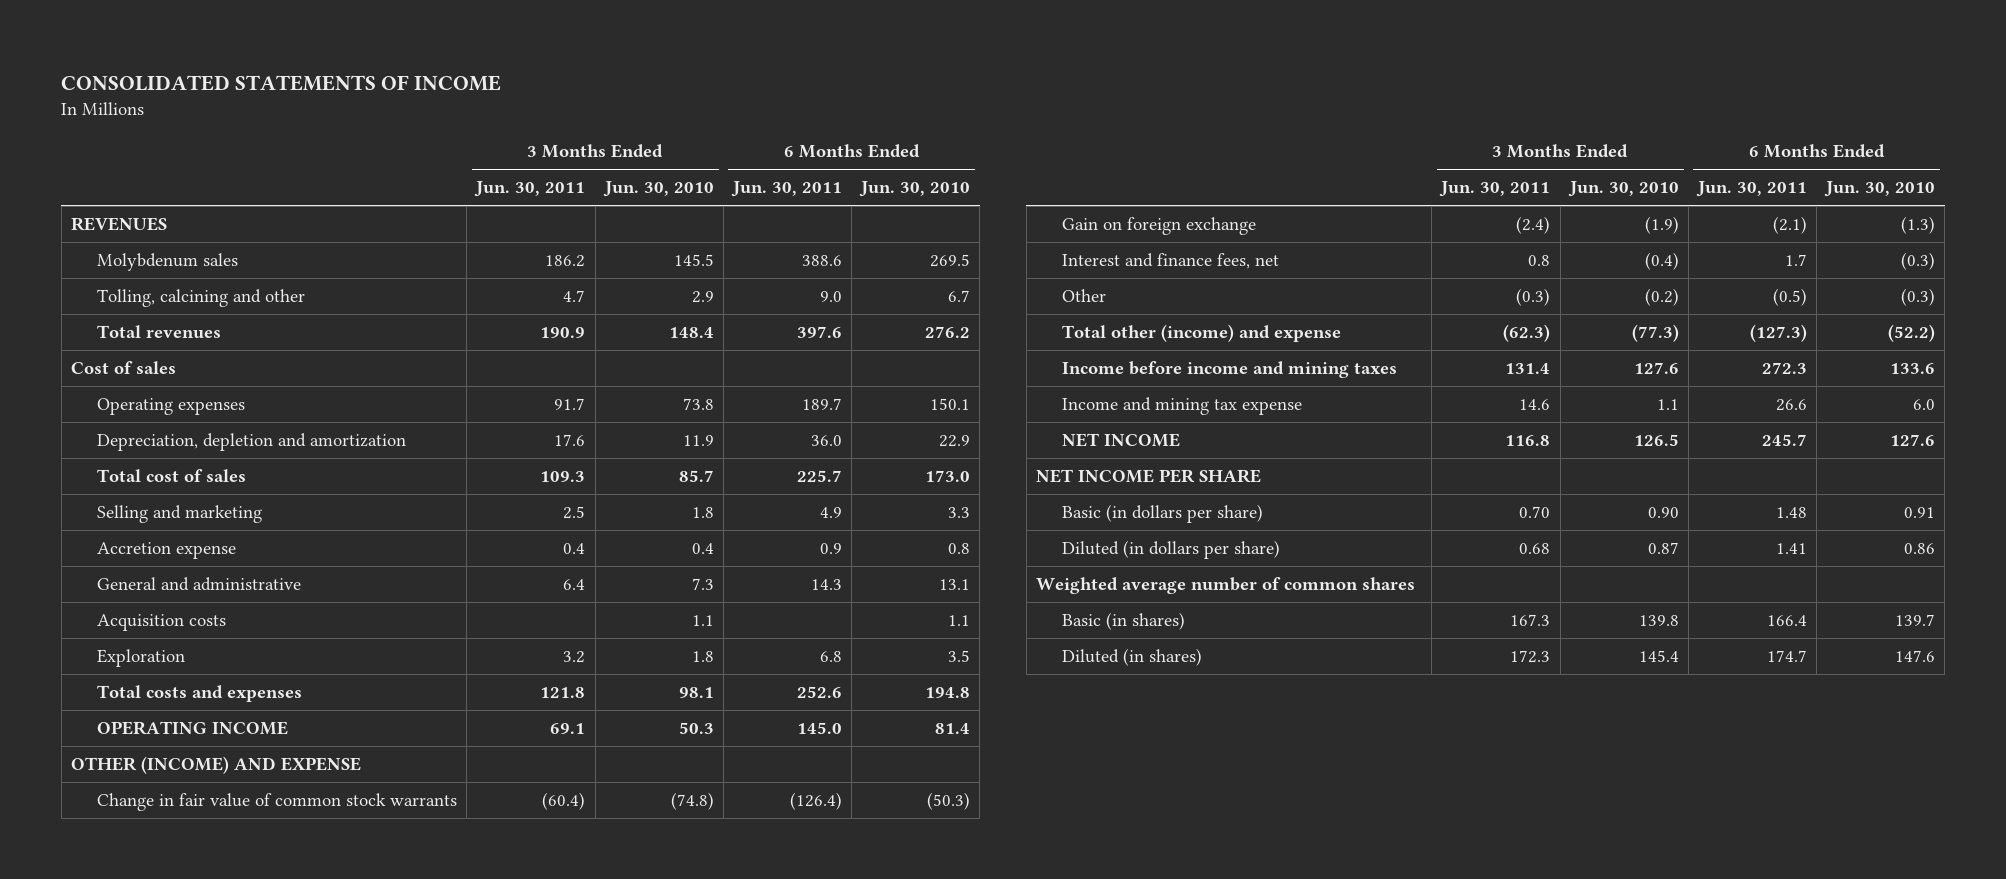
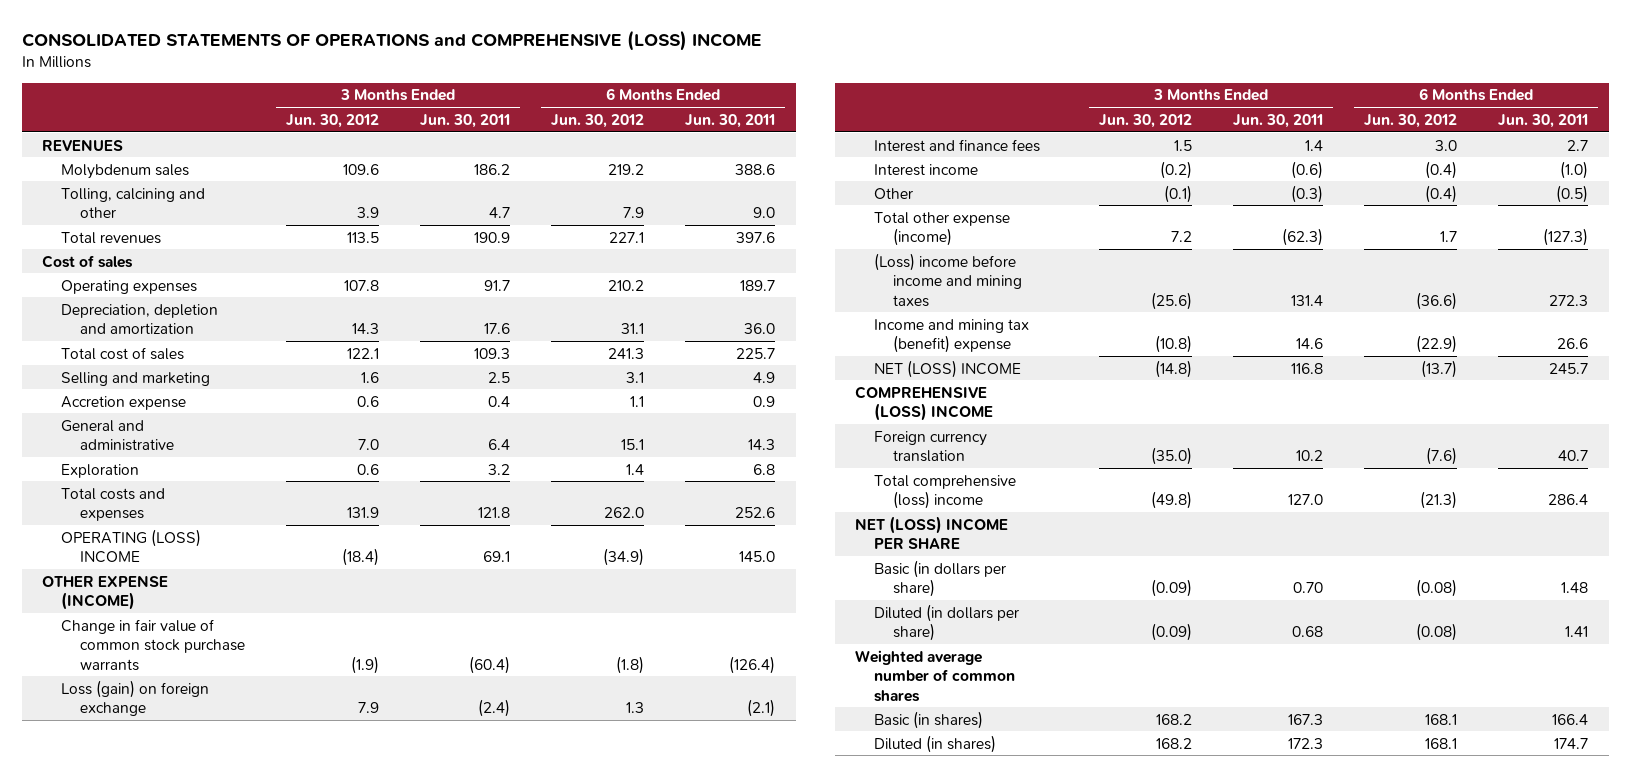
[61,74,502,91] CONSOLIDATED STATEMENTS OF INCOME -> [21,29,762,51] CONSOLIDATED STATEMENTS OF OPERATIONS and COMPREHENSIVE (LOSS) INCOME
[602,181,714,198] Jun. 30, 2010 -> none
[859,181,971,198] Jun. 30, 2010 -> none
none -> [286,113,380,128] Jun. 30, 2012
none -> [551,113,645,128] Jun. 30, 2012
[97,613,227,631] Acquisition costs -> none
[97,720,289,735] OPERATING INCOME -> [61,528,202,564] OPERATING (LOSS) INCOME
[70,755,361,774] OTHER (INCOME) AND EXPENSE -> [42,575,169,611] OTHER EXPENSE (INCOME)
[97,792,458,811] Change in fair value of common stock warrants -> [61,618,246,671] Change in fair value of common stock purchase warrants
[1062,216,1257,235] Gain on foreign exchange -> [61,679,210,717] Loss (gain) on foreign exchange
[1062,252,1280,269] Interest and finance fees, net -> [874,138,1041,152] Interest and finance fees
[1528,254,1551,266] 0.8 -> [1305,139,1324,151] 1.4
[1785,253,1808,266] 1.7 -> [1567,139,1589,151] 2.7
none -> [874,163,979,176] Interest income
[1062,323,1342,342] Total other (income) and expense -> [874,211,1011,247] Total other expense (income)
[1062,360,1398,378] Income before income and mining taxes -> [874,252,1023,307] (Loss) income before income and mining taxes
[1062,396,1303,415] Income and mining tax expense -> [874,318,1030,354] Income and mining tax (benefit) expense
[1062,432,1181,447] NET INCOME -> [874,359,1022,378] NET (LOSS) INCOME
none -> [855,385,994,422] COMPREHENSIVE (LOSS) INCOME
none -> [874,430,988,463] Foreign currency translation
none -> [874,474,1017,510] Total comprehensive (loss) income
[1035,468,1261,483] NET INCOME PER SHARE -> [855,515,1009,550] NET (LOSS) INCOME PER SHARE

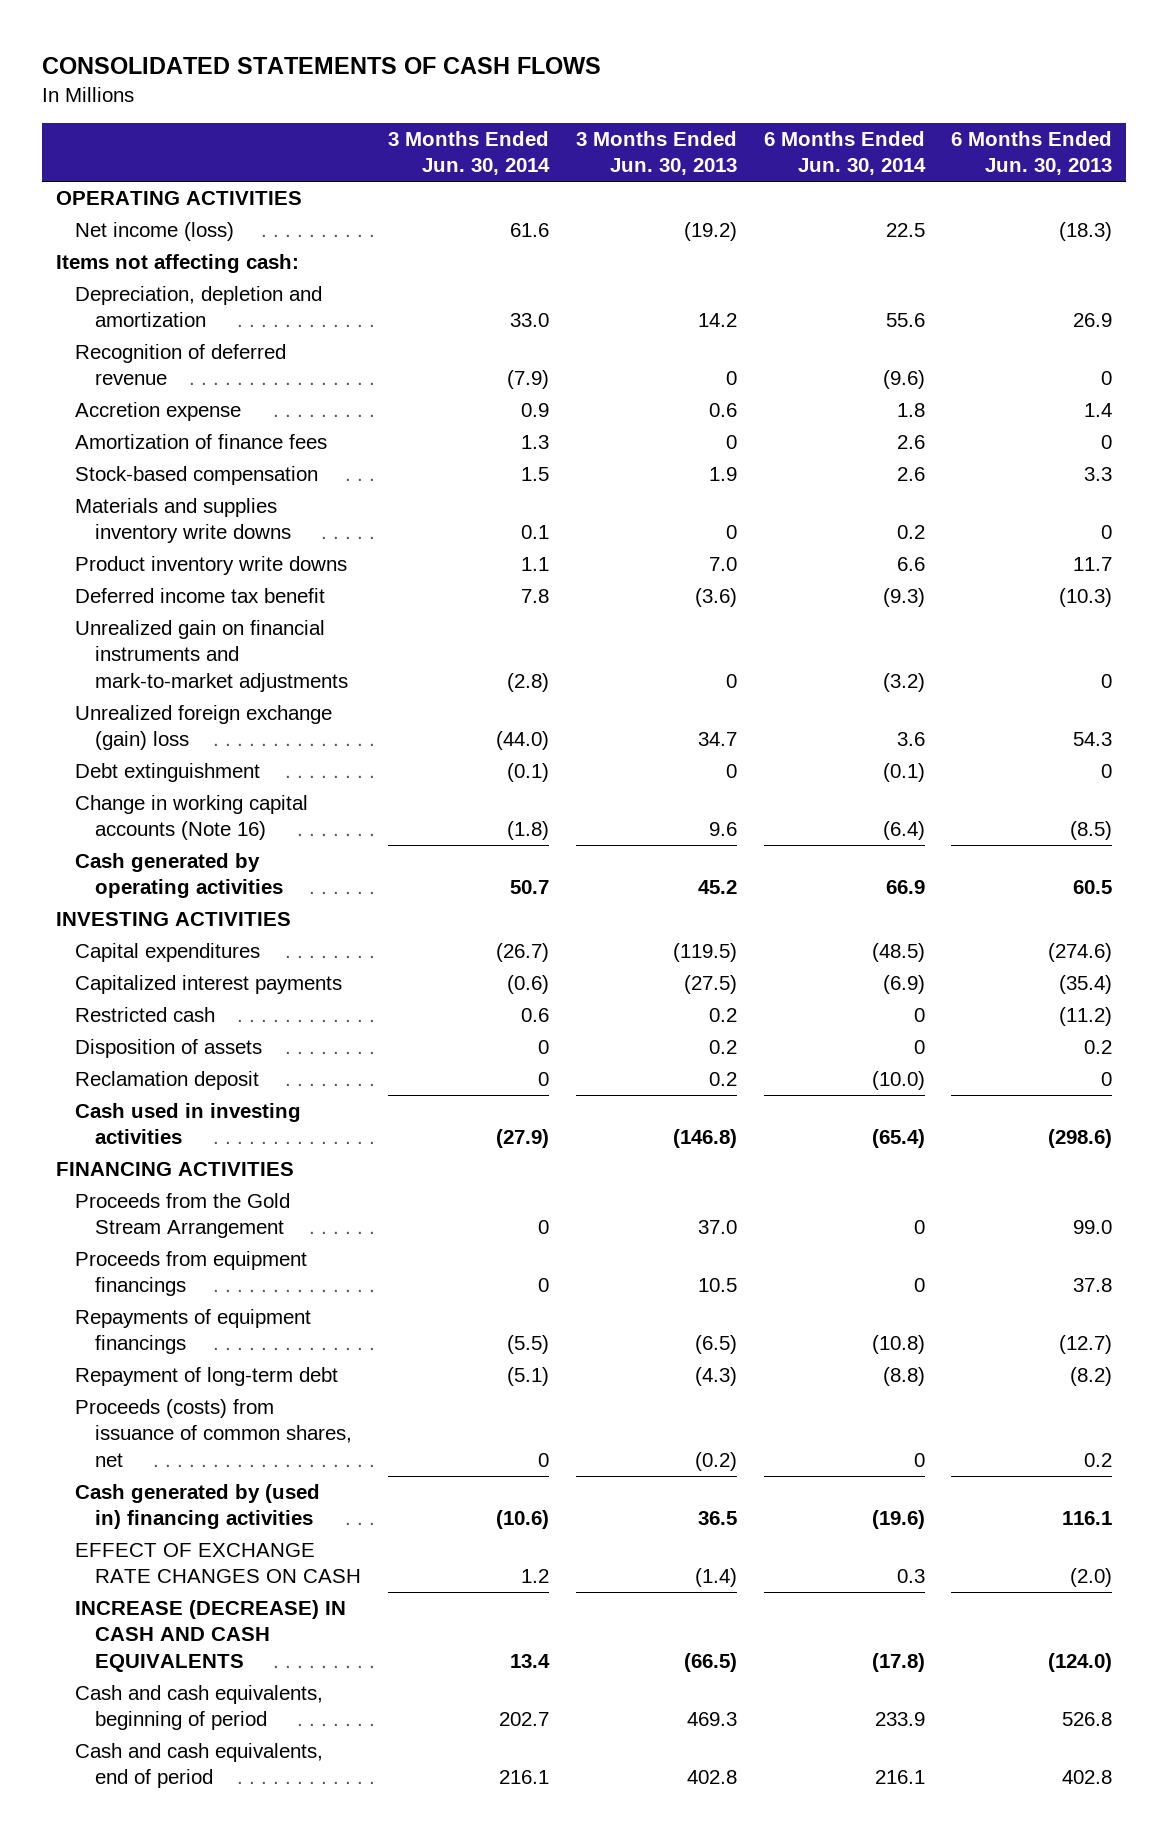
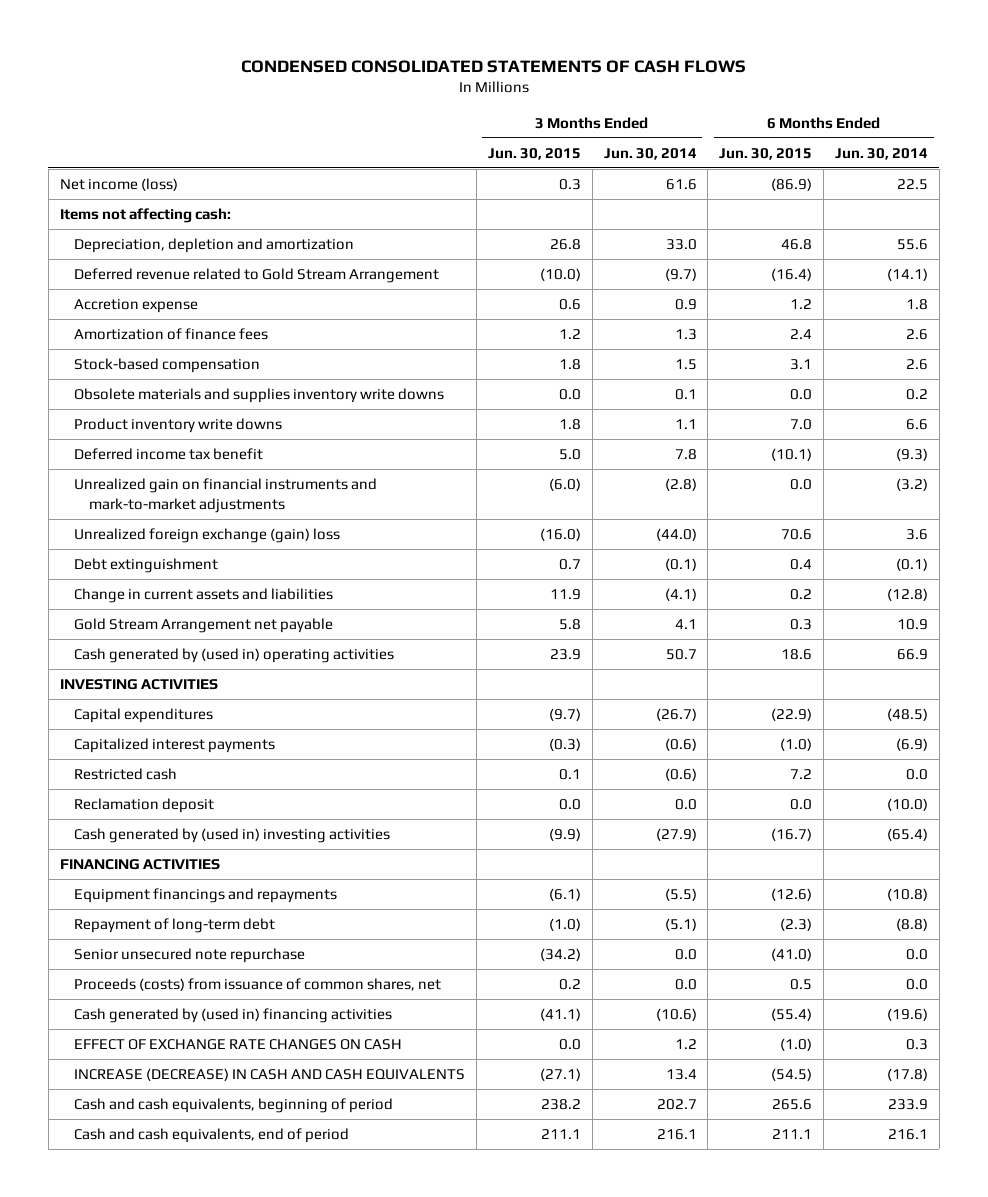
[42,57,602,75] CONSOLIDATED STATEMENTS OF CASH FLOWS -> [240,59,746,73] CONDENSED CONSOLIDATED STATEMENTS OF CASH FLOWS
[575,130,737,176] 3 Months Ended Jun. 30, 2013 -> none
[951,130,1113,176] 6 Months Ended Jun. 30, 2013 -> none
none -> [487,147,581,160] Jun. 30, 2015
none -> [719,147,813,160] Jun. 30, 2015
[55,191,302,206] OPERATING ACTIVITIES -> none
[75,344,287,386] Recognition of deferred revenue -> [74,267,440,283] Deferred revenue related to Gold Stream Arrangement
[506,370,549,390] (7.9) -> [664,267,697,281] (9.7)
[882,370,925,390] (9.6) -> [886,267,928,281] (14.1)
[75,498,292,544] Materials and supplies inventory write downs -> [74,387,445,403] Obsolete materials and supplies inventory write downs
[75,795,309,841] Change in working capital accounts (Note 16) -> none
none -> [74,587,334,603] Change in current assets and liabilities
none -> [74,617,334,633] Gold Stream Arrangement net payable
[75,853,284,899] Cash generated by operating activities -> [74,647,395,663] Cash generated by (used in) operating activities
[75,1039,263,1059] Disposition of assets -> none
[520,1008,549,1023] 0.6 -> [664,767,697,781] (0.6)
[913,1008,925,1023] 0 -> [905,768,928,780] 0.0
[537,1072,549,1087] 0 -> [674,798,697,810] 0.0
[75,1103,302,1145] Cash used in investing activities -> [74,827,391,843] Cash generated by (used in) investing activities
[75,1193,291,1239] Proceeds from the Gold Stream Arrangement -> none
[75,1251,308,1297] Proceeds from equipment financings -> none
[75,1309,312,1355] Repayments of equipment financings -> [74,887,338,903] Equipment financings and repayments
none -> [74,947,306,963] Senior unsecured note repurchase
[537,1452,549,1467] 0 -> [674,978,697,990] 0.0
[913,1452,925,1467] 0 -> [905,978,928,990] 0.0

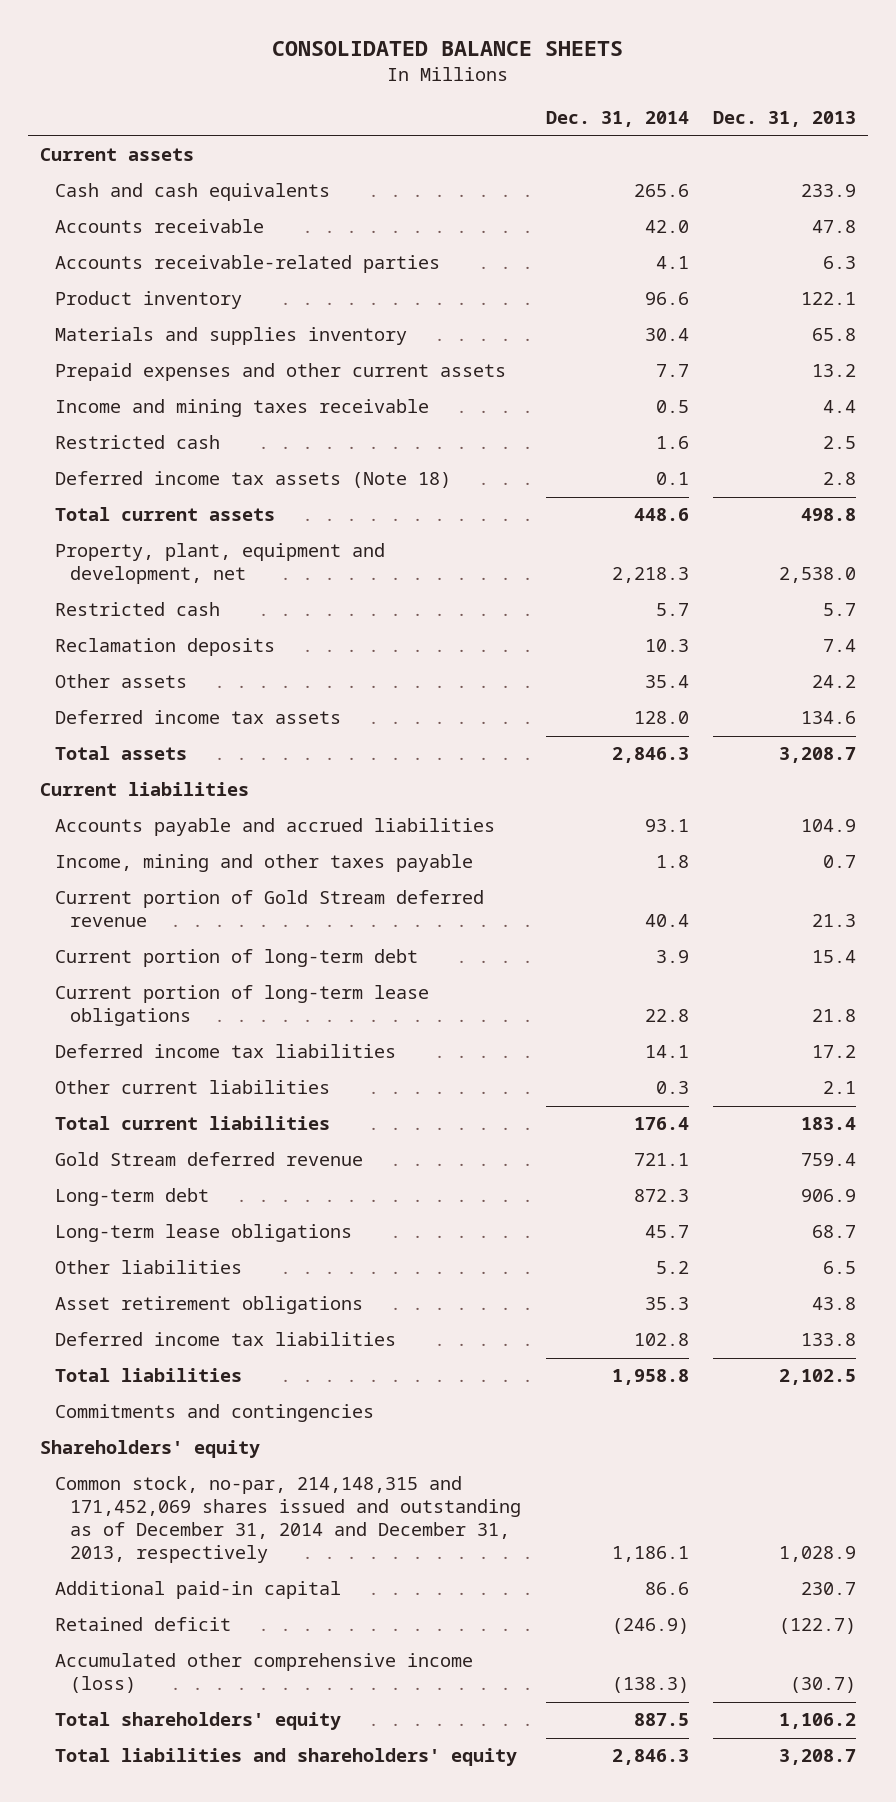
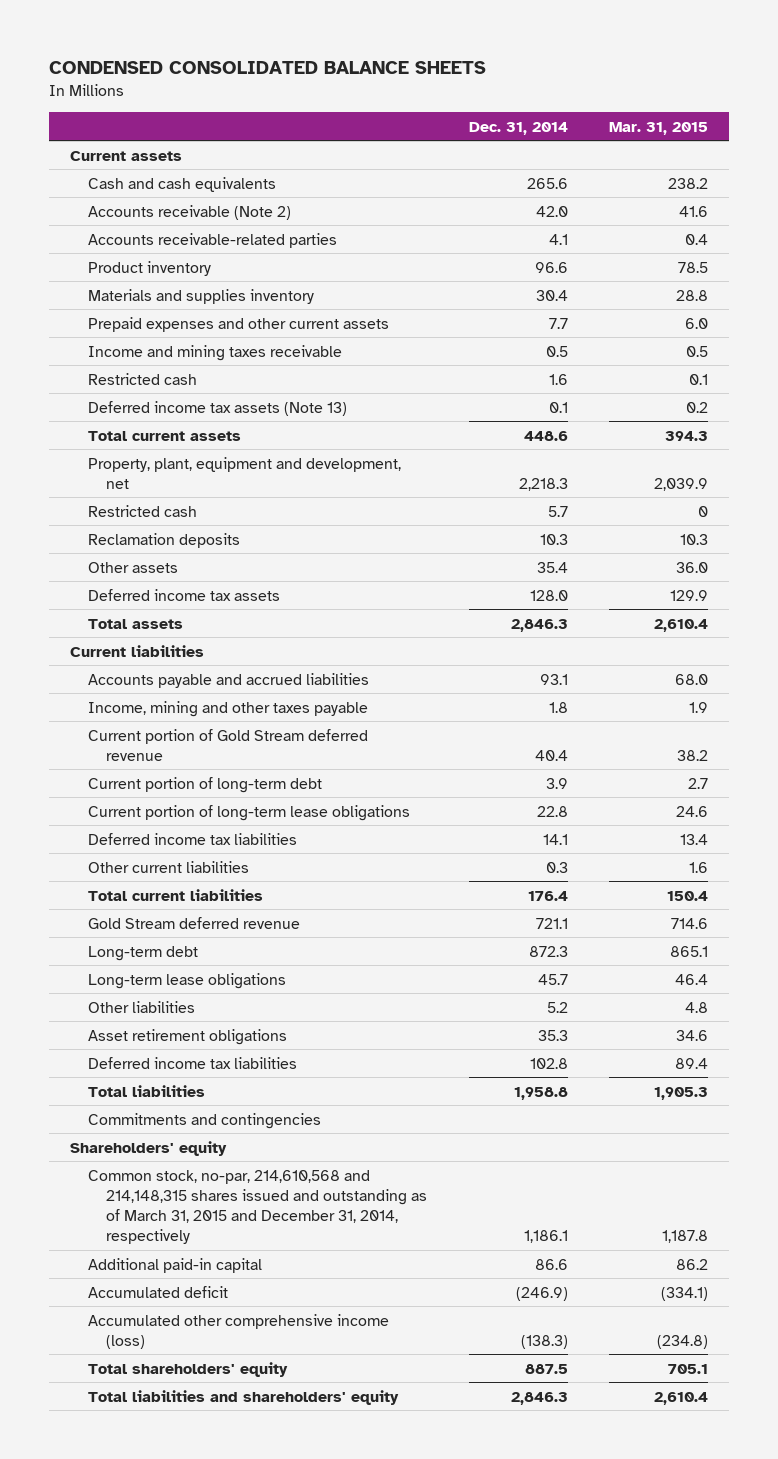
[271,41,623,57] CONSOLIDATED BALANCE SHEETS -> [49,61,487,75] CONDENSED CONSOLIDATED BALANCE SHEETS
[712,111,856,128] Dec. 31, 2013 -> none
none -> [609,121,709,135] Mar. 31, 2015
[55,219,265,234] Accounts receivable -> [88,204,292,220] Accounts receivable (Note 2)
[55,471,452,489] Deferred income tax assets (Note 18) -> [88,400,348,416] Deferred income tax assets (Note 13)
[55,1476,522,1564] Common stock, no-par, 214,148,315 and 171,452,069 shares issued and outstanding as of December 31, 2014 and December 31, 2013, respectively -> [88,1169,428,1244] Common stock, no-par, 214,610,568 and 214,148,315 shares issued and outstanding as of March 31, 2015 and December 31, 2014, respectively
[55,1617,232,1632] Retained deficit -> [88,1285,229,1298] Accumulated deficit

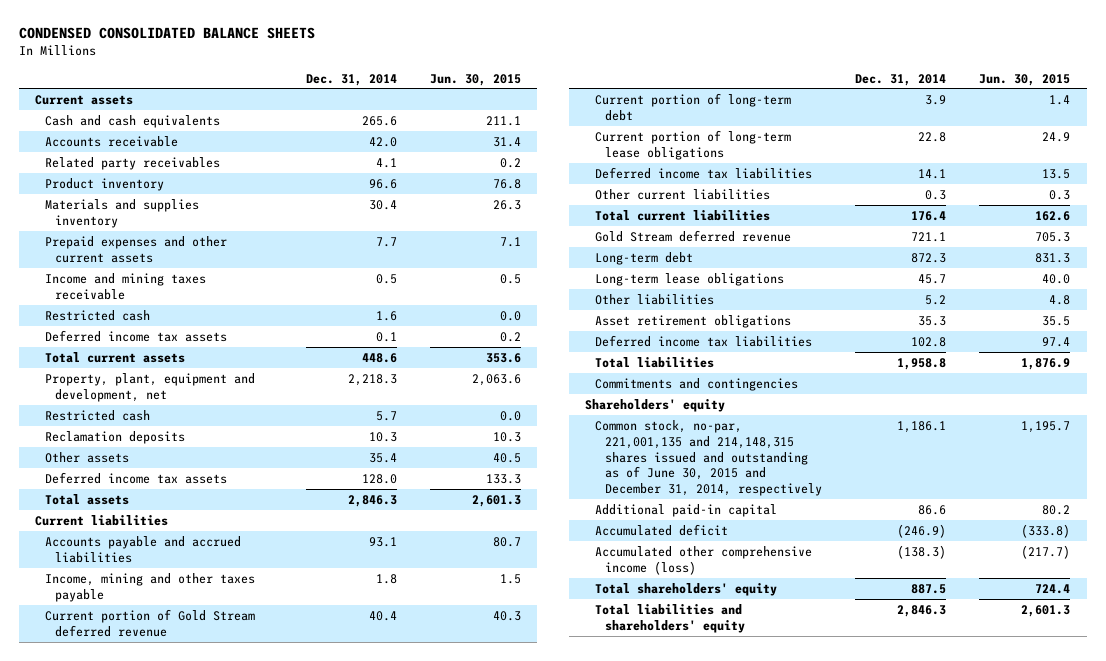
[609,121,709,135] Mar. 31, 2015 -> none
none -> [429,73,521,86] Jun. 30, 2015
[88,204,292,220] Accounts receivable (Note 2) -> [45,135,179,147] Accounts receivable
[88,232,338,248] Accounts receivable-related parties -> [45,156,221,170] Related party receivables
[88,400,348,416] Deferred income tax assets (Note 13) -> [45,329,228,342] Deferred income tax assets
[88,1169,428,1244] Common stock, no-par, 214,610,568 and 214,148,315 shares issued and outstanding as of March 31, 2015 and December 31, 2014, respectively -> [595,419,823,497] Common stock, no-par, 221,001,135 and 214,148,315 shares issued and outstanding as of June 30, 2015 and December 31, 2014, respectively

